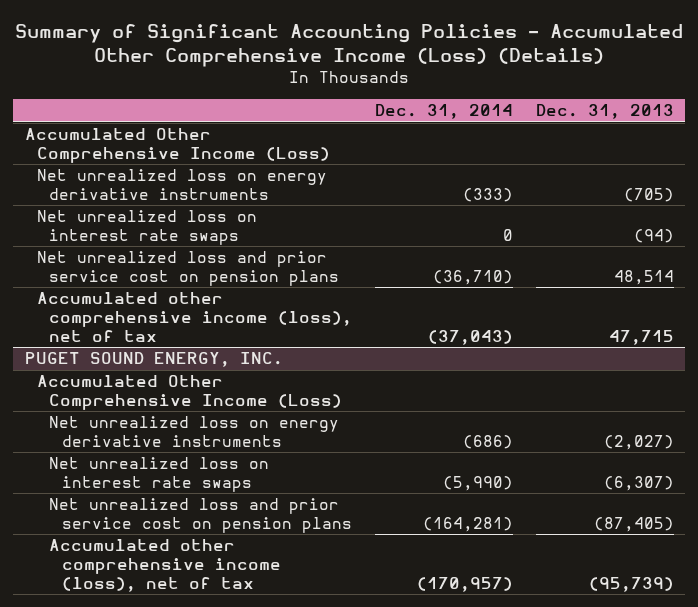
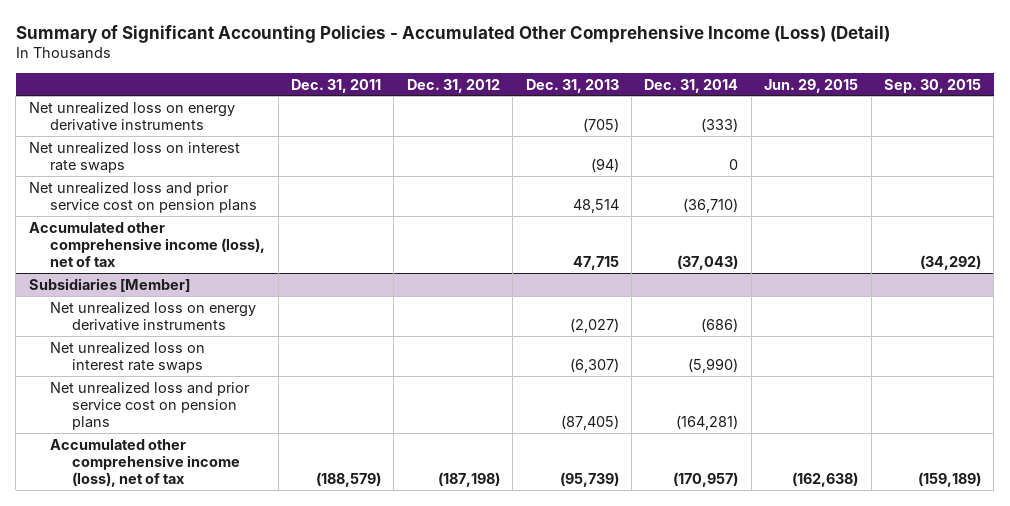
[15,23,684,68] Summary of Significant Accounting Policies - Accumulated Other Comprehensive Income (Loss) (Details) -> [15,24,890,43] Summary of Significant Accounting Policies - Accumulated Other Comprehensive Income (Loss) (Detail)
none -> [291,78,382,93] Dec. 31, 2011
none -> [406,78,500,93] Dec. 31, 2012
none -> [764,78,859,93] Jun. 29, 2015
none -> [883,78,981,93] Sep. 30, 2015
[24,128,331,164] Accumulated Other Comprehensive Income (Loss) -> none
[37,375,343,411] Accumulated Other Comprehensive Income (Loss) -> none
[24,352,283,368] PUGET SOUND ENERGY, INC. -> [28,277,190,292] Subsidiaries [Member]

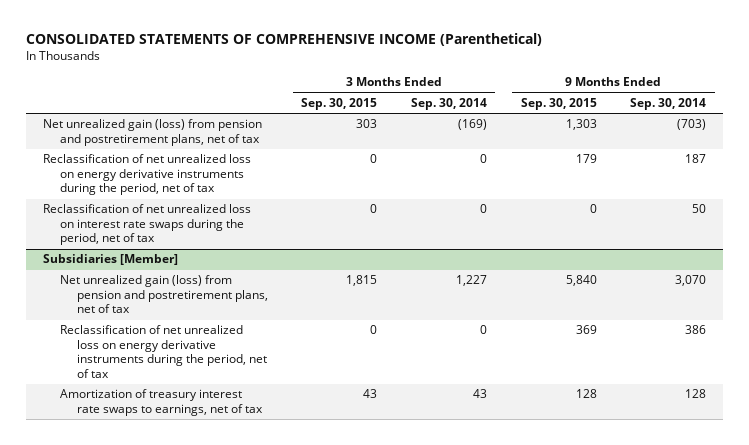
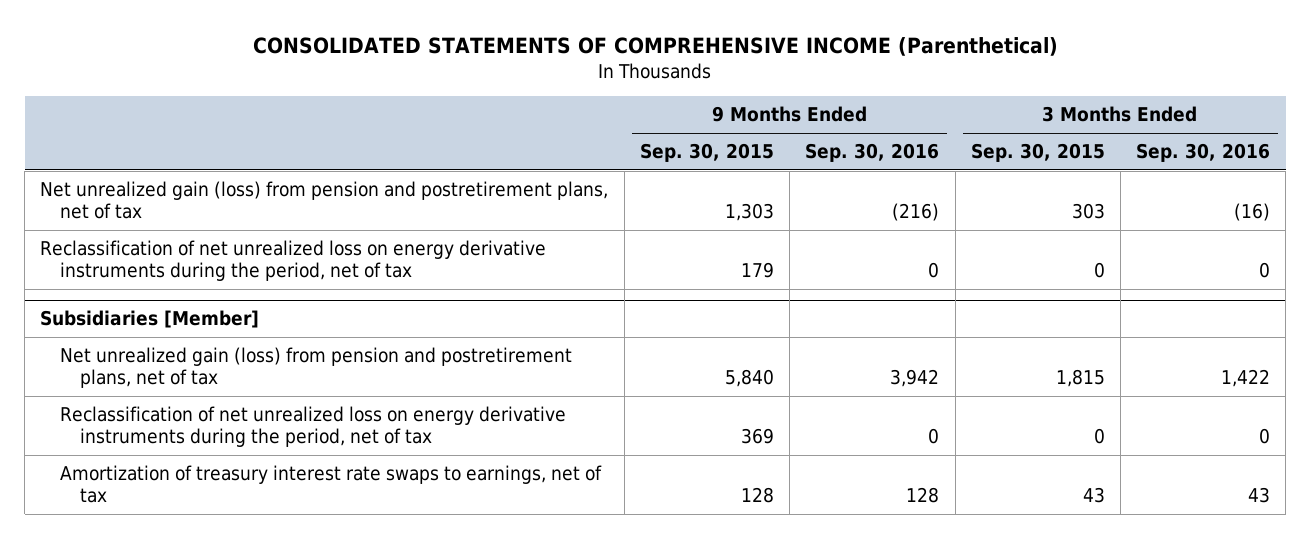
[410,97,487,110] Sep. 30, 2014 -> none
[630,97,707,110] Sep. 30, 2014 -> none
none -> [805,142,940,162] Sep. 30, 2016
none -> [1136,142,1271,162] Sep. 30, 2016
[43,204,252,246] Reclassification of net unrealized loss on interest rate swaps during the period, net of tax -> none

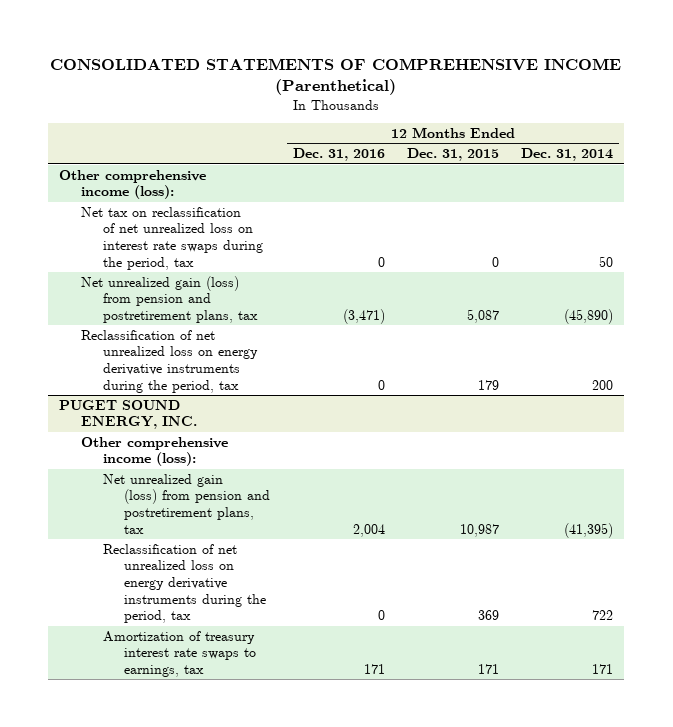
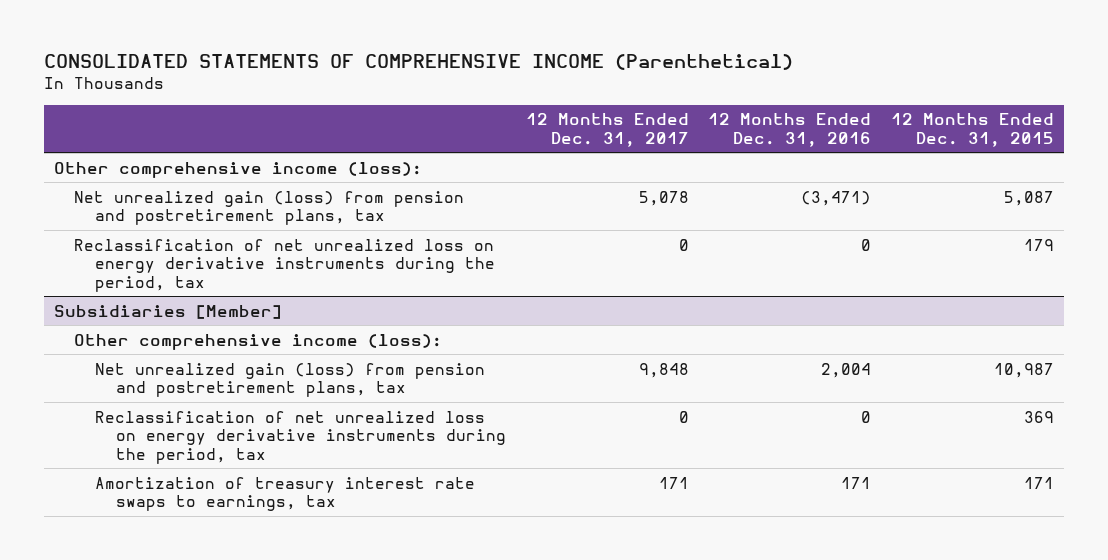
[521,148,614,162] Dec. 31, 2014 -> none
none -> [525,113,689,147] 12 Months Ended Dec. 31, 2017
[81,206,263,270] Net tax on reclassification of net unrealized loss on interest rate swaps during the period, tax -> none
[59,399,198,430] PUGET SOUND ENERGY, INC. -> none
none -> [53,304,282,319] Subsidiaries [Member]

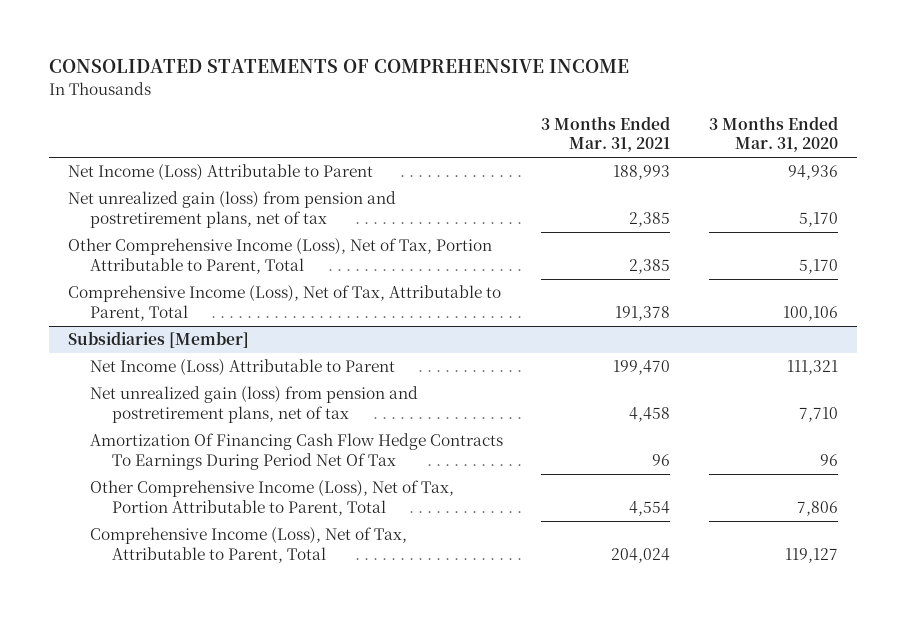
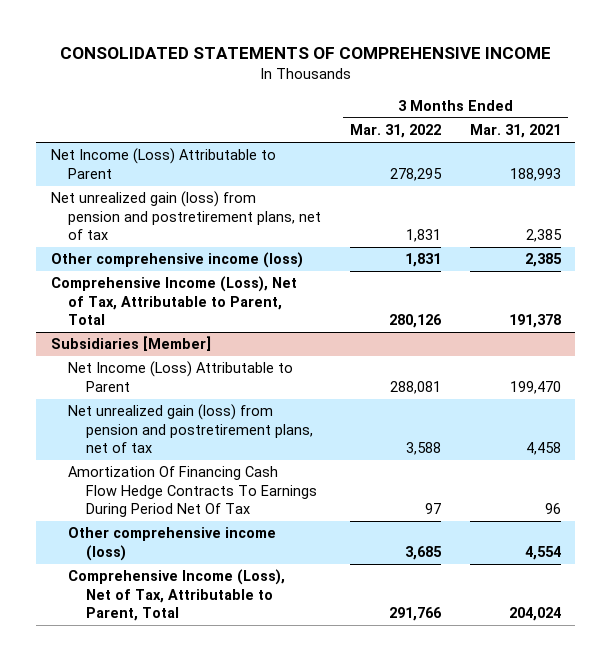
[708,115,838,153] 3 Months Ended Mar. 31, 2020 -> none
none -> [350,124,442,139] Mar. 31, 2022
[68,238,493,275] Other Comprehensive Income (Loss), Net of Tax, Portion Attributable to Parent, Total -> [50,252,303,269] Other comprehensive income (loss)
[89,480,454,517] Other Comprehensive Income (Loss), Net of Tax, Portion Attributable to Parent, Total -> [68,527,277,561] Other comprehensive income (loss)

